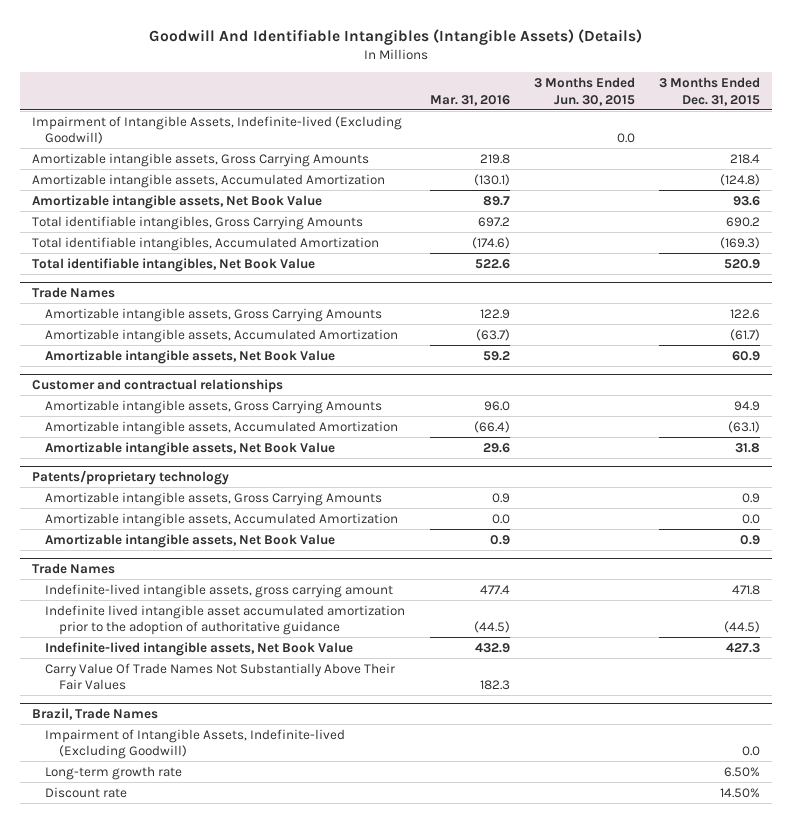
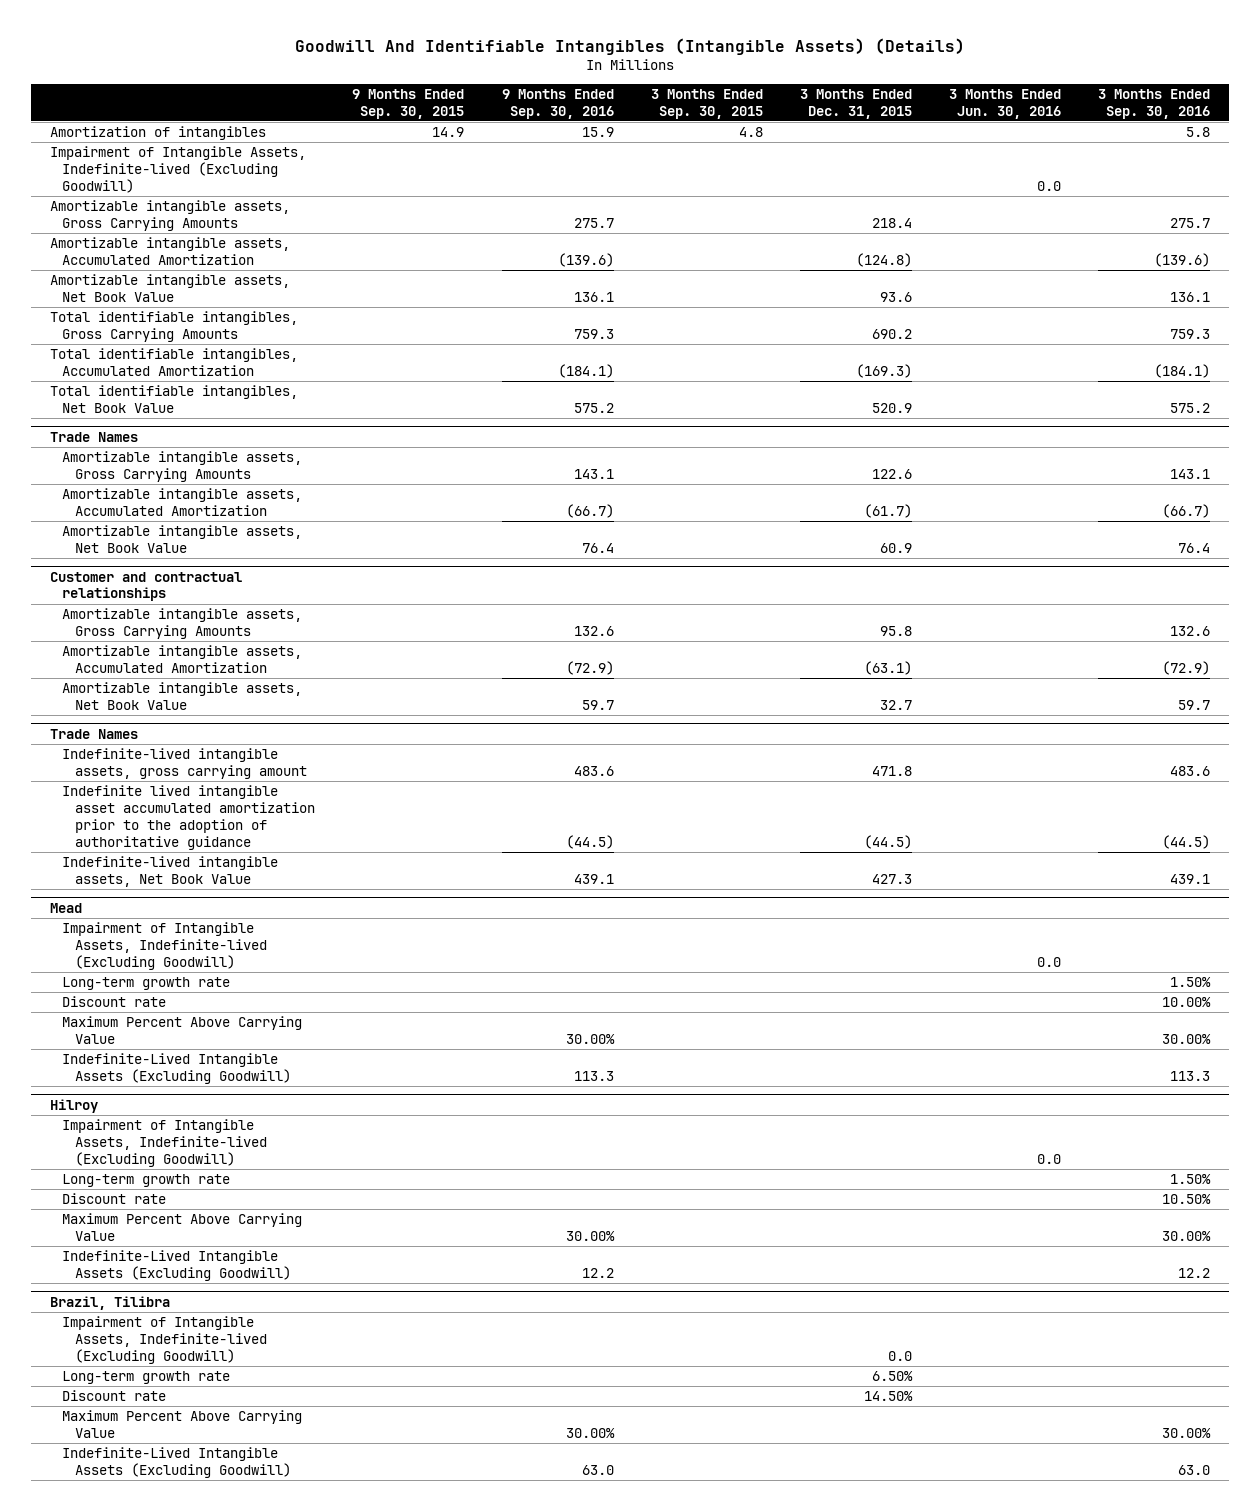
[429,94,510,106] Mar. 31, 2016 -> none
[533,77,635,106] 3 Months Ended Jun. 30, 2015 -> none
none -> [352,88,465,119] 9 Months Ended Sep. 30, 2015
none -> [501,88,614,119] 9 Months Ended Sep. 30, 2016
none -> [650,88,763,119] 3 Months Ended Sep. 30, 2015
none -> [949,88,1062,119] 3 Months Ended Jun. 30, 2016
none -> [1098,88,1211,119] 3 Months Ended Sep. 30, 2016
none -> [49,126,266,141] Amortization of intangibles
[734,400,761,411] 94.9 -> [879,625,912,636] 95.8
[31,469,229,485] Patents/proprietary technology -> none
[45,491,383,506] Amortizable intangible assets, Gross Carrying Amounts -> none
[45,512,399,527] Amortizable intangible assets, Accumulated Amortization -> none
[45,533,336,548] Amortizable intangible assets, Net Book Value -> none
[735,442,761,453] 31.8 -> [879,699,912,710] 32.7
[45,662,396,691] Carry Value Of Trade Names Not Substantially Above Their Fair Values -> none
none -> [49,902,82,913] Mead
none -> [62,922,268,970] Impairment of Intangible Assets, Indefinite-lived (Excluding Goodwill)
none -> [62,977,231,991] Long-term growth rate
none -> [62,996,167,1008] Discount rate
none -> [62,1016,303,1044] Maximum Percent Above Carrying Value
none -> [62,1053,292,1084] Indefinite-Lived Intangible Assets (Excluding Goodwill)
none -> [49,1098,98,1113] Hilroy
none -> [62,1119,268,1167] Impairment of Intangible Assets, Indefinite-lived (Excluding Goodwill)
none -> [62,1174,231,1188] Long-term growth rate
none -> [62,1193,167,1205] Discount rate
none -> [62,1213,303,1241] Maximum Percent Above Carrying Value
none -> [62,1250,292,1281] Indefinite-Lived Intangible Assets (Excluding Goodwill)
[31,707,158,720] Brazil, Trade Names -> [49,1295,170,1310] Brazil, Tilibra
none -> [62,1410,303,1438] Maximum Percent Above Carrying Value
none -> [62,1447,292,1478] Indefinite-Lived Intangible Assets (Excluding Goodwill)

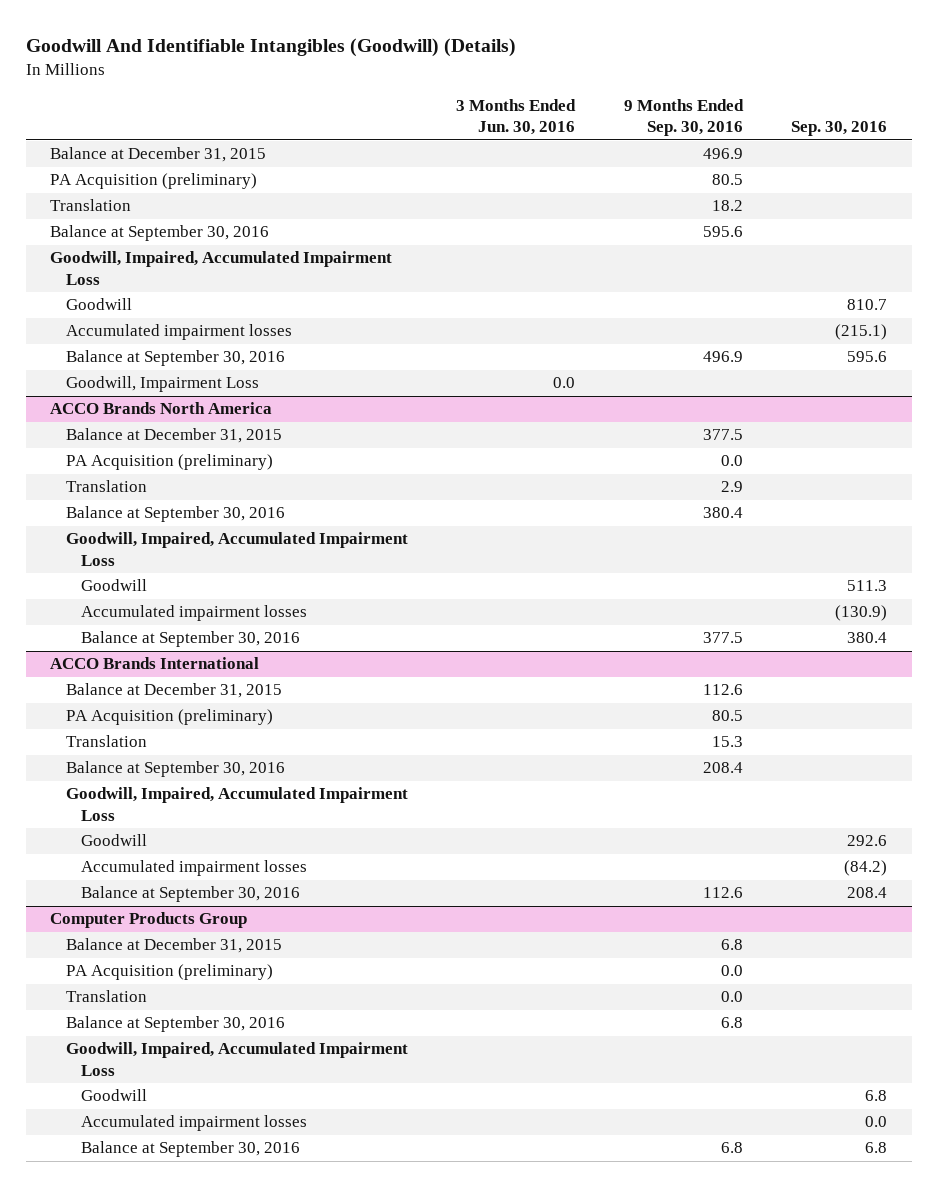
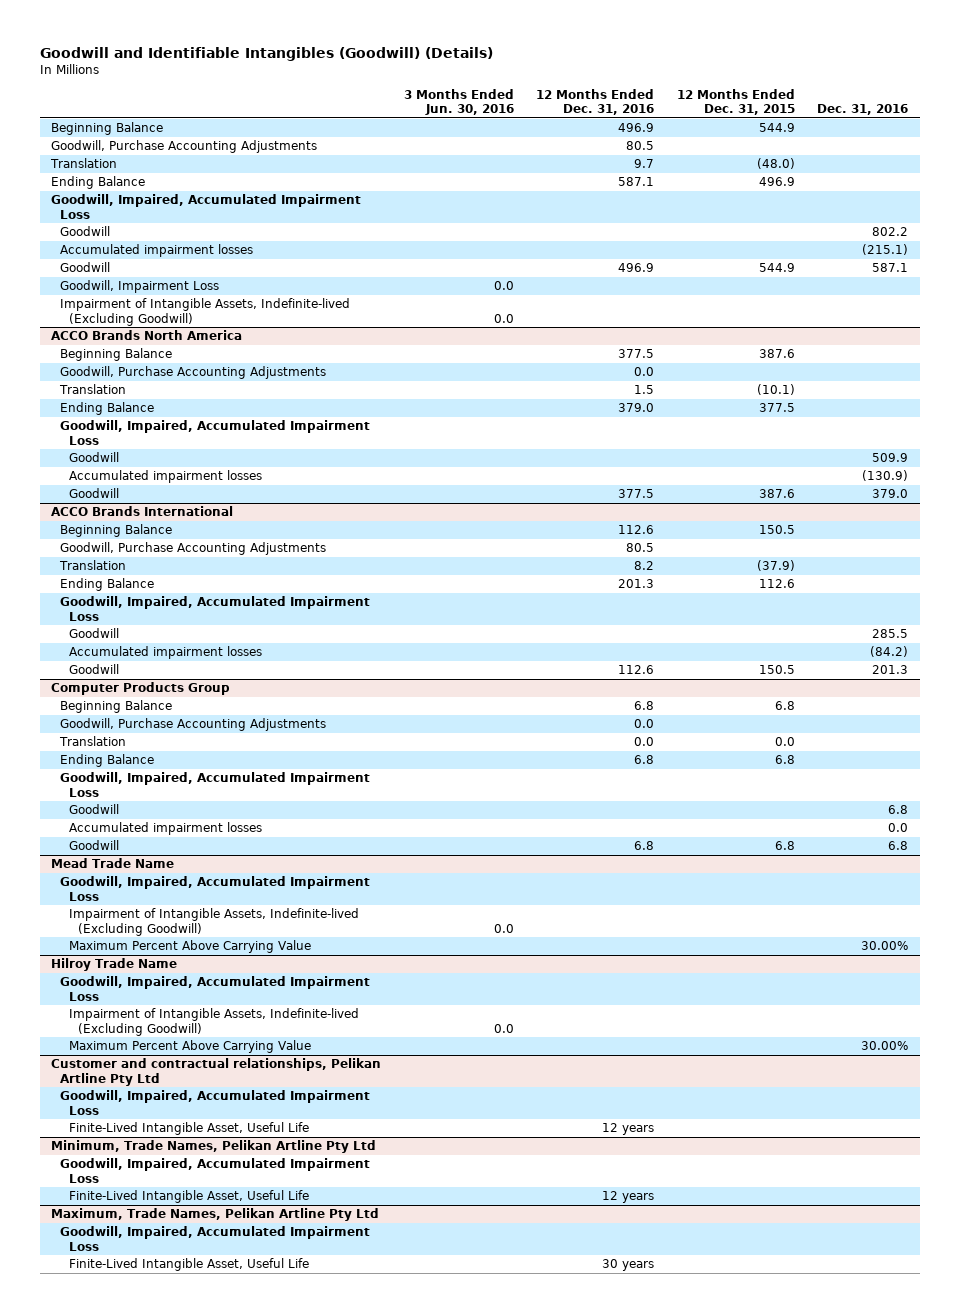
[25,38,516,58] Goodwill And Identifiable Intangibles (Goodwill) (Details) -> [39,47,493,62] Goodwill and Identifiable Intangibles (Goodwill) (Details)
[623,98,744,137] 9 Months Ended Sep. 30, 2016 -> none
[791,121,888,137] Sep. 30, 2016 -> none
none -> [536,88,655,116] 12 Months Ended Dec. 31, 2016
none -> [676,88,795,116] 12 Months Ended Dec. 31, 2015
none -> [817,104,909,116] Dec. 31, 2016
[50,147,267,163] Balance at December 31, 2015 -> [51,122,164,136] Beginning Balance
[50,173,258,190] PA Acquisition (preliminary) -> [51,140,318,154] Goodwill, Purchase Accounting Adjustments
[50,225,270,242] Balance at September 30, 2016 -> [51,176,146,190] Ending Balance
[65,350,285,367] Balance at September 30, 2016 -> [60,262,111,273] Goodwill
none -> [60,298,351,326] Impairment of Intangible Assets, Indefinite-lived (Excluding Goodwill)
[65,428,282,444] Balance at December 31, 2015 -> [60,348,173,362] Beginning Balance
[65,454,273,471] PA Acquisition (preliminary) -> [60,366,327,380] Goodwill, Purchase Accounting Adjustments
[65,506,285,523] Balance at September 30, 2016 -> [60,402,155,416] Ending Balance
[81,631,301,648] Balance at September 30, 2016 -> [69,488,120,499] Goodwill
[65,683,282,699] Balance at December 31, 2015 -> [60,524,173,538] Beginning Balance
[65,709,273,726] PA Acquisition (preliminary) -> [60,542,327,556] Goodwill, Purchase Accounting Adjustments
[65,761,285,778] Balance at September 30, 2016 -> [60,578,155,592] Ending Balance
[81,886,301,903] Balance at September 30, 2016 -> [69,664,120,675] Goodwill
[65,938,282,954] Balance at December 31, 2015 -> [60,700,173,714] Beginning Balance
[65,964,273,981] PA Acquisition (preliminary) -> [60,718,327,732] Goodwill, Purchase Accounting Adjustments
[65,1016,285,1033] Balance at September 30, 2016 -> [60,754,155,768] Ending Balance
[81,1141,301,1158] Balance at September 30, 2016 -> [69,840,120,851] Goodwill
none -> [51,858,175,869] Mead Trade Name
none -> [60,876,371,901] Goodwill, Impaired, Accumulated Impairment Loss
none -> [69,908,360,936] Impairment of Intangible Assets, Indefinite-lived (Excluding Goodwill)
none -> [69,940,312,954] Maximum Percent Above Carrying Value
none -> [51,958,178,972] Hilroy Trade Name
none -> [60,976,371,1001] Goodwill, Impaired, Accumulated Impairment Loss
none -> [69,1008,360,1036] Impairment of Intangible Assets, Indefinite-lived (Excluding Goodwill)
none -> [69,1040,312,1054] Maximum Percent Above Carrying Value
none -> [51,1058,382,1086] Customer and contractual relationships, Pelikan Artline Pty Ltd
none -> [60,1090,371,1115] Goodwill, Impaired, Accumulated Impairment Loss
none -> [69,1122,310,1136] Finite-Lived Intangible Asset, Useful Life
none -> [51,1140,377,1154] Minimum, Trade Names, Pelikan Artline Pty Ltd
none -> [60,1158,371,1183] Goodwill, Impaired, Accumulated Impairment Loss
none -> [69,1190,310,1204] Finite-Lived Intangible Asset, Useful Life
none -> [51,1208,380,1222] Maximum, Trade Names, Pelikan Artline Pty Ltd
none -> [60,1226,371,1251] Goodwill, Impaired, Accumulated Impairment Loss
none -> [69,1258,310,1272] Finite-Lived Intangible Asset, Useful Life

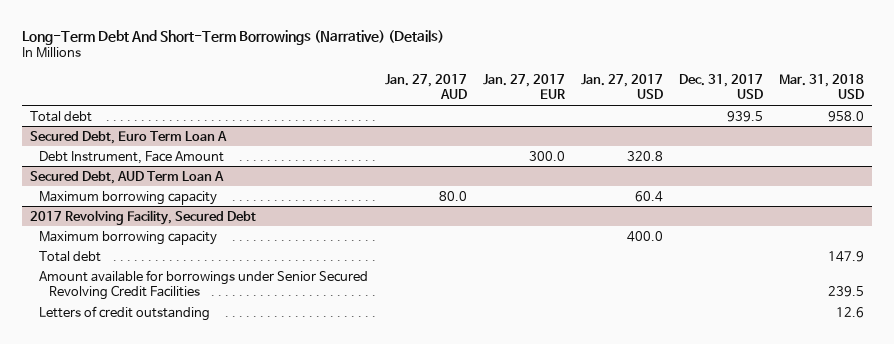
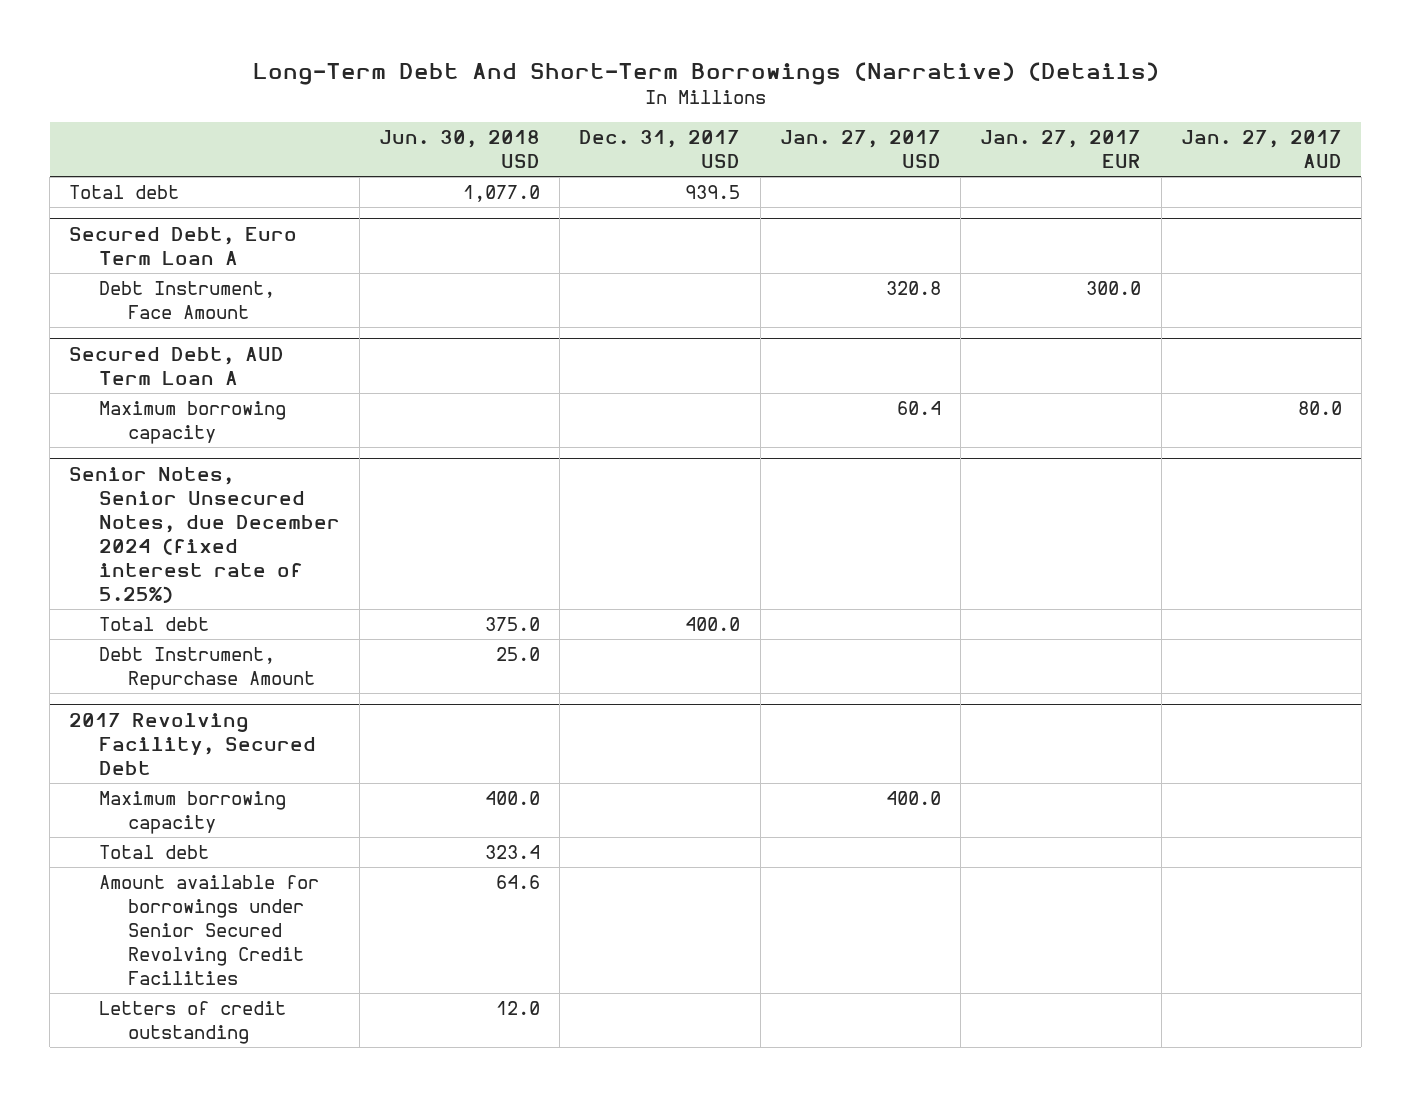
[779,74,865,100] Mar. 31, 2018 USD -> none
none -> [378,130,540,169] Jun. 30, 2018 USD
none -> [69,467,340,603] Senior Notes, Senior Unsecured Notes, due December 2024 (fixed interest rate of 5.25%)
none -> [98,617,209,632] Total debt
none -> [98,647,315,691] Debt Instrument, Repurchase Amount

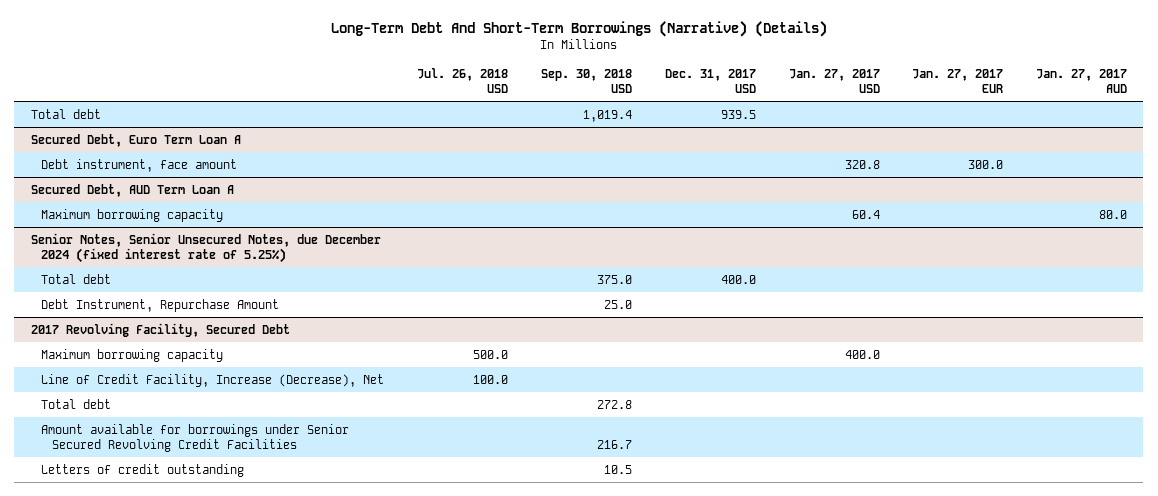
[378,130,540,169] Jun. 30, 2018 USD -> none
none -> [417,67,509,93] Jul. 26, 2018 USD
none -> [540,68,632,93] Sep. 30, 2018 USD
[98,281,275,320] Debt Instrument, Face Amount -> [41,158,238,172] Debt instrument, face amount
none -> [41,373,385,387] Line of Credit Facility, Increase (Decrease), Net

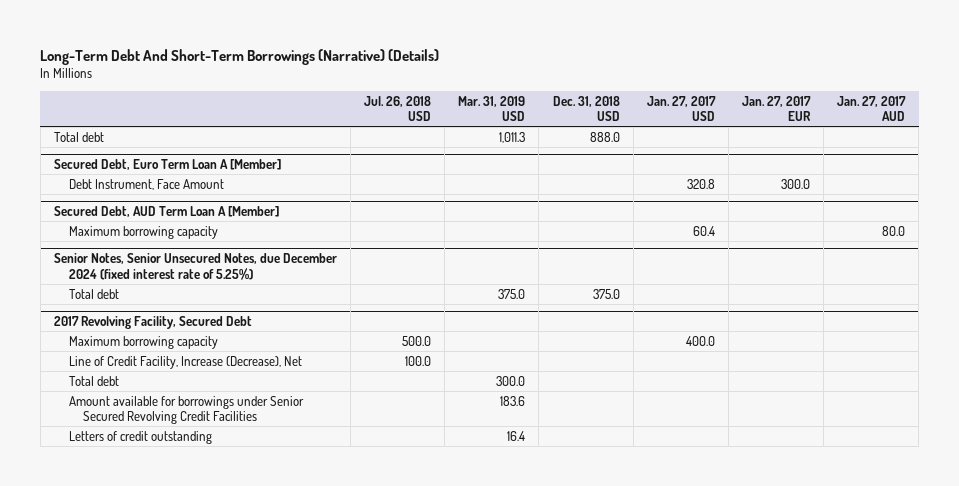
[540,68,632,93] Sep. 30, 2018 USD -> none
[664,68,756,93] Dec. 31, 2017 USD -> none
none -> [458,95,526,122] Mar. 31, 2019 USD
none -> [552,95,620,122] Dec. 31, 2018 USD
[30,133,241,147] Secured Debt, Euro Term Loan A -> [53,159,281,171] Secured Debt, Euro Term Loan A [Member]
[41,158,238,172] Debt instrument, face amount -> [68,178,224,190] Debt Instrument, Face Amount
[30,183,234,197] Secured Debt, AUD Term Loan A -> [53,206,279,218] Secured Debt, AUD Term Loan A [Member]
[41,298,280,312] Debt Instrument, Repurchase Amount -> none

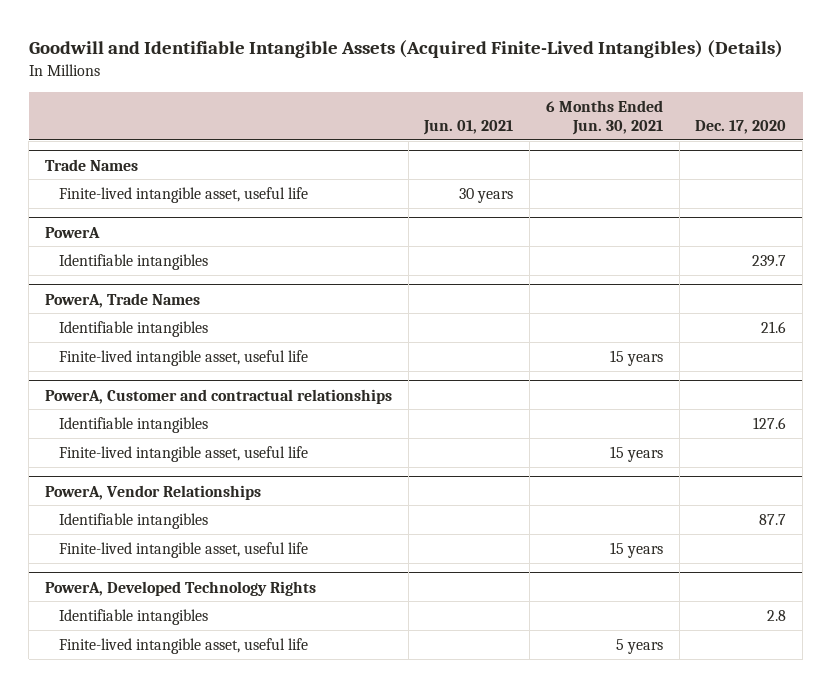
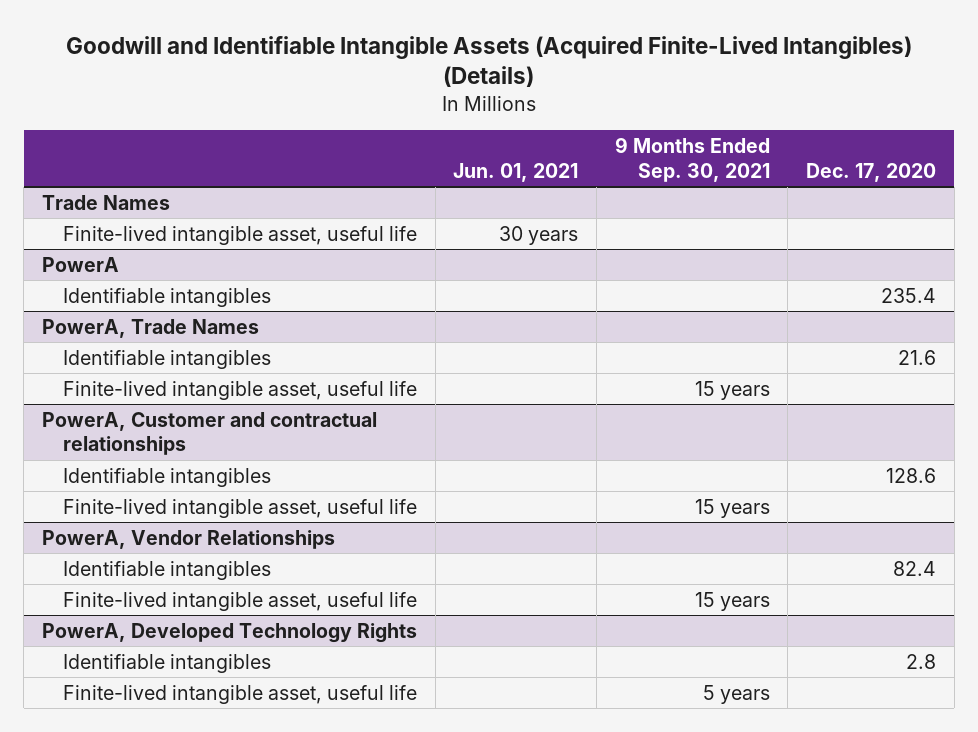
[545,99,663,135] 6 Months Ended Jun. 30, 2021 -> none
none -> [614,137,770,182] 9 Months Ended Sep. 30, 2021
[752,254,787,267] 239.7 -> [880,287,936,303] 235.4
[753,416,787,429] 127.6 -> [885,467,936,483] 128.6
[759,513,787,525] 87.7 -> [892,560,936,576] 82.4

